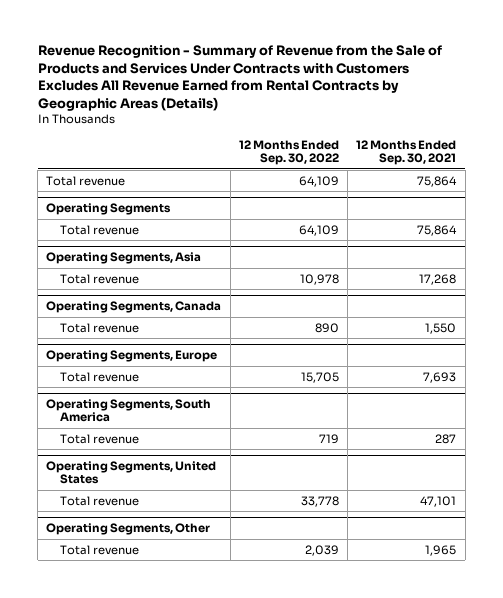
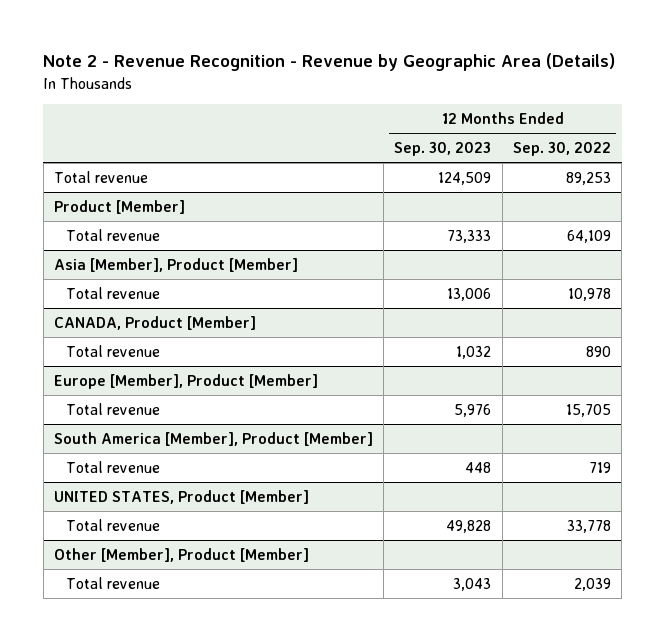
[37,45,442,111] Revenue Recognition - Summary of Revenue from the Sale of Products and Services Under Contracts with Customers Excludes All Revenue Earned from Rental Contracts by Geographic Areas (Details) -> [43,53,616,72] Note 2 - Revenue Recognition - Revenue by Geographic Area (Details)
[356,140,457,166] 12 Months Ended Sep. 30, 2021 -> none
none -> [394,142,492,157] Sep. 30, 2023
[46,203,172,216] Operating Segments -> none
[298,175,339,187] 64,109 -> [565,171,611,185] 89,253
none -> [53,199,185,214] Product [Member]
[46,252,202,265] Operating Segments, Asia -> none
none -> [53,257,298,272] Asia [Member], Product [Member]
[46,301,222,314] Operating Segments, Canada -> none
none -> [53,315,256,330] CANADA, Product [Member]
[46,350,218,363] Operating Segments, Europe -> none
none -> [53,373,318,389] Europe [Member], Product [Member]
[46,399,212,423] Operating Segments, South America -> none
none -> [53,431,373,446] South America [Member], Product [Member]
[46,461,217,485] Operating Segments, United States -> none
none -> [53,489,309,504] UNITED STATES, Product [Member]
[46,523,211,536] Operating Segments, Other -> none
none -> [53,547,309,562] Other [Member], Product [Member]

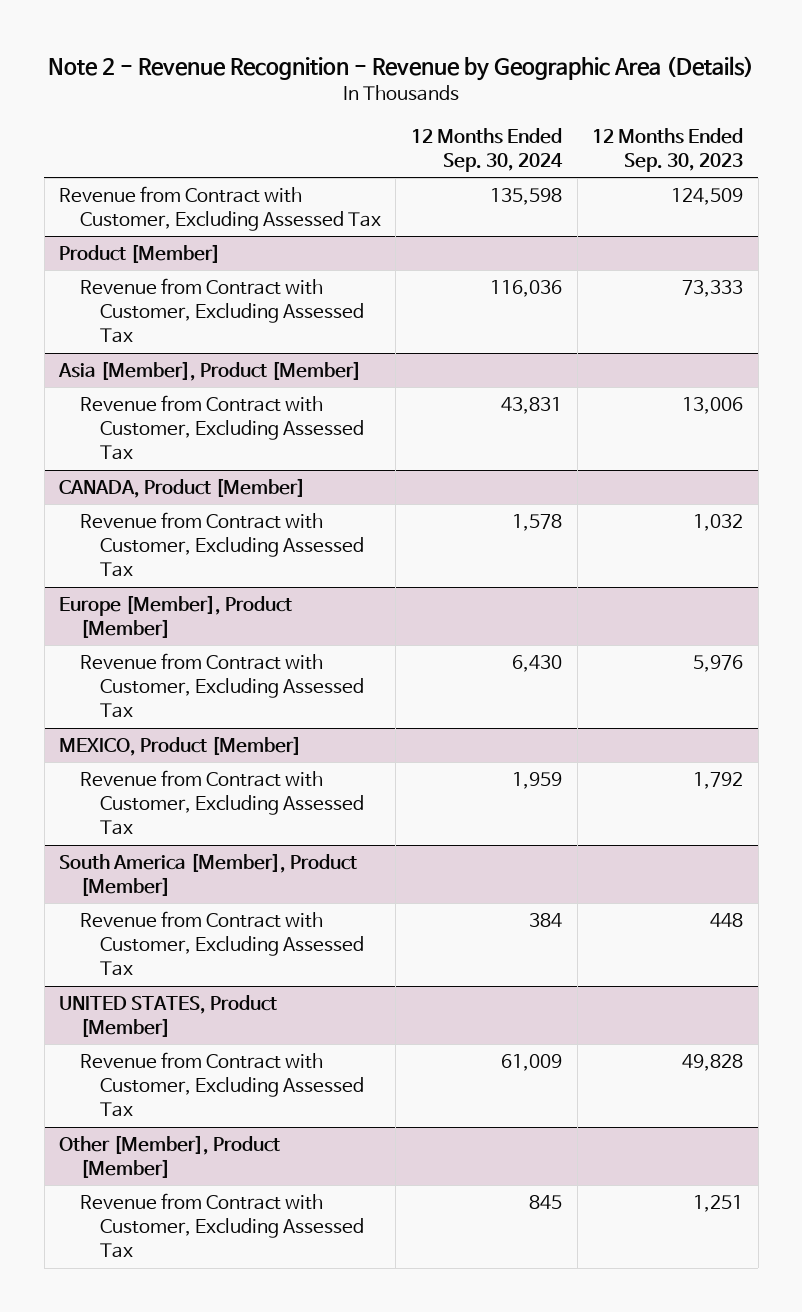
[512,142,611,157] Sep. 30, 2022 -> none
none -> [410,128,563,173] 12 Months Ended Sep. 30, 2024
[53,170,148,183] Total revenue -> [59,186,381,232] Revenue from Contract with Customer, Excluding Assessed Tax
[66,228,161,241] Total revenue -> [79,278,364,344] Revenue from Contract with Customer, Excluding Assessed Tax
[66,286,161,299] Total revenue -> [79,395,364,461] Revenue from Contract with Customer, Excluding Assessed Tax
[66,344,161,357] Total revenue -> [79,512,364,578] Revenue from Contract with Customer, Excluding Assessed Tax
[66,402,161,415] Total revenue -> [79,653,364,719] Revenue from Contract with Customer, Excluding Assessed Tax
none -> [59,736,302,757] MEXICO, Product [Member]
none -> [79,770,364,836] Revenue from Contract with Customer, Excluding Assessed Tax
[66,460,161,473] Total revenue -> [79,911,364,977] Revenue from Contract with Customer, Excluding Assessed Tax
[66,518,161,531] Total revenue -> [79,1052,364,1118] Revenue from Contract with Customer, Excluding Assessed Tax
[66,576,161,589] Total revenue -> none
none -> [79,1193,364,1259] Revenue from Contract with Customer, Excluding Assessed Tax

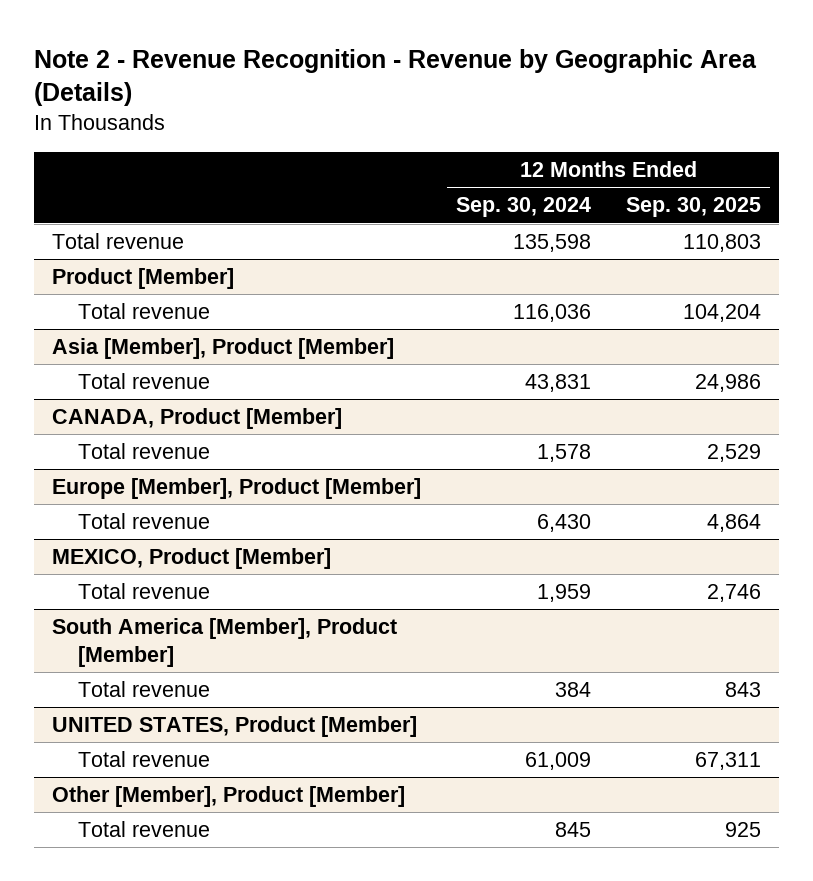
[592,128,744,173] 12 Months Ended Sep. 30, 2023 -> none
none -> [626,197,762,218] Sep. 30, 2025
[59,186,381,232] Revenue from Contract with Customer, Excluding Assessed Tax -> [51,233,184,250] Total revenue
[79,278,364,344] Revenue from Contract with Customer, Excluding Assessed Tax -> [77,303,210,320] Total revenue
[79,395,364,461] Revenue from Contract with Customer, Excluding Assessed Tax -> [77,373,210,390] Total revenue
[79,512,364,578] Revenue from Contract with Customer, Excluding Assessed Tax -> [77,443,210,460] Total revenue
[79,653,364,719] Revenue from Contract with Customer, Excluding Assessed Tax -> [77,513,210,530] Total revenue
[79,770,364,836] Revenue from Contract with Customer, Excluding Assessed Tax -> [77,583,210,600] Total revenue
[79,911,364,977] Revenue from Contract with Customer, Excluding Assessed Tax -> [77,681,210,698] Total revenue
[79,1052,364,1118] Revenue from Contract with Customer, Excluding Assessed Tax -> [77,751,210,768] Total revenue
[79,1193,364,1259] Revenue from Contract with Customer, Excluding Assessed Tax -> [77,821,210,838] Total revenue

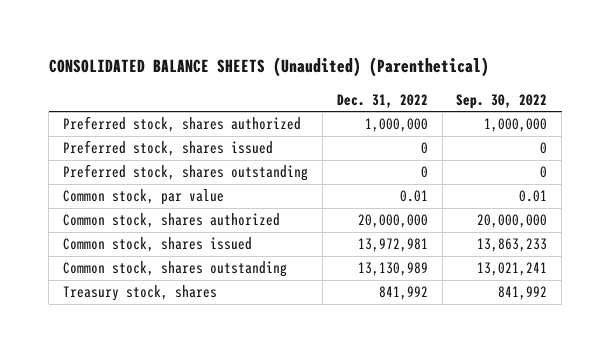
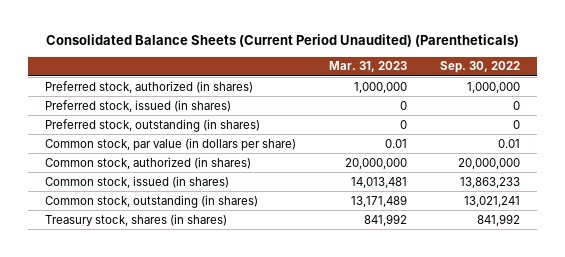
[48,57,489,78] CONSOLIDATED BALANCE SHEETS (Unaudited) (Parenthetical) -> [45,34,519,48] Consolidated Balance Sheets (Current Period Unaudited) (Parentheticals)
[336,93,428,108] Dec. 31, 2022 -> none
none -> [329,61,408,73] Mar. 31, 2023
[63,116,302,133] Preferred stock, shares authorized -> [44,80,253,93] Preferred stock, authorized (in shares)
[63,140,274,157] Preferred stock, shares issued -> [44,99,231,112] Preferred stock, issued (in shares)
[63,164,309,182] Preferred stock, shares outstanding -> [44,118,260,132] Preferred stock, outstanding (in shares)
[63,189,225,206] Common stock, par value -> [44,137,296,151] Common stock, par value (in dollars per share)
[63,213,281,229] Common stock, shares authorized -> [44,156,251,169] Common stock, authorized (in shares)
[63,237,253,253] Common stock, shares issued -> [44,175,229,188] Common stock, issued (in shares)
[63,261,288,278] Common stock, shares outstanding -> [44,194,258,208] Common stock, outstanding (in shares)
[63,285,218,302] Treasury stock, shares -> [44,213,227,226] Treasury stock, shares (in shares)

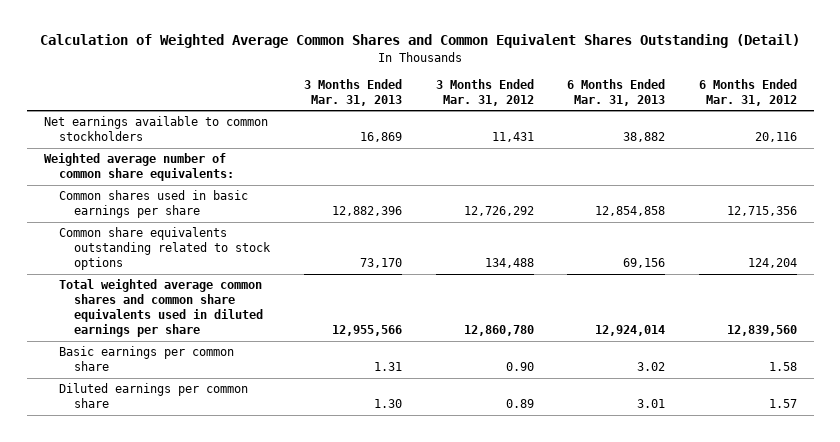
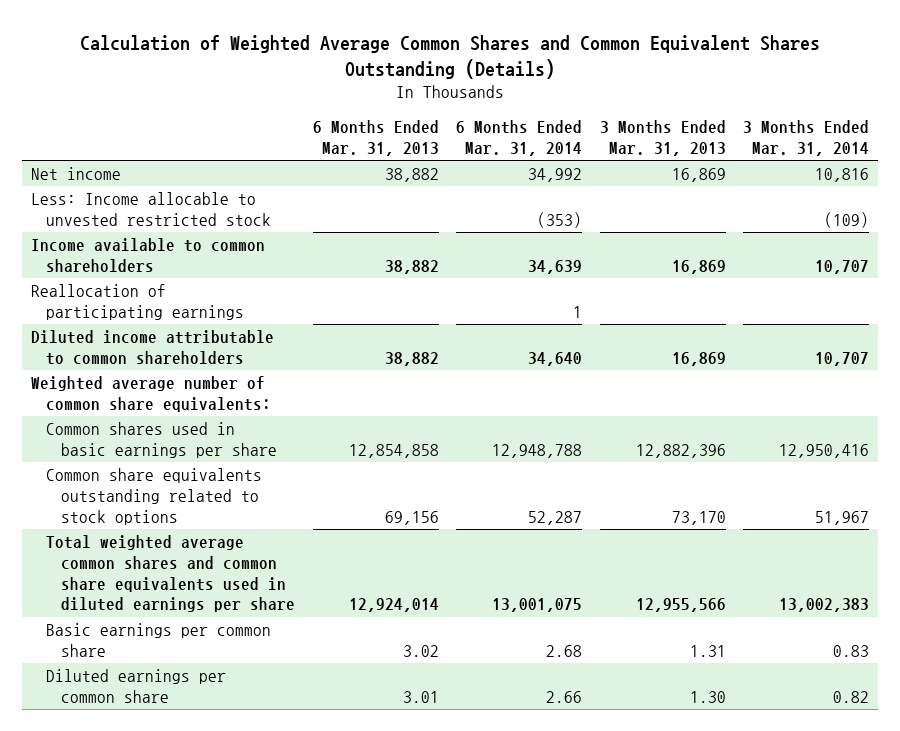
[40,34,801,49] Calculation of Weighted Average Common Shares and Common Equivalent Shares Outstanding (Detail) -> [80,34,821,79] Calculation of Weighted Average Common Shares and Common Equivalent Shares Outstanding (Details)
[435,78,534,106] 3 Months Ended Mar. 31, 2012 -> none
[698,78,797,106] 6 Months Ended Mar. 31, 2012 -> none
none -> [456,120,583,157] 6 Months Ended Mar. 31, 2014
none -> [742,120,869,157] 3 Months Ended Mar. 31, 2014
[43,116,268,142] Net earnings available to common stockholders -> [31,167,122,181] Net income
none -> [31,192,272,226] Less: Income allocable to unvested restricted stock
none -> [31,238,266,272] Income available to common shareholders
none -> [31,284,245,320] Reallocation of participating earnings
none -> [31,330,275,365] Diluted income attributable to common shareholders

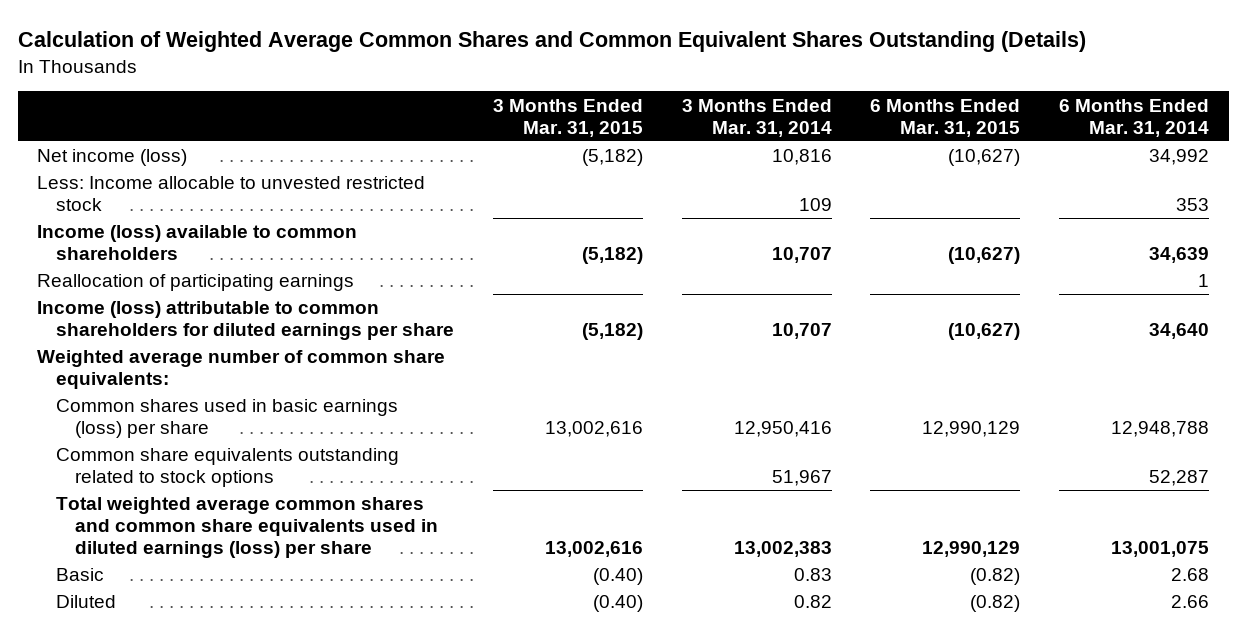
[312,120,439,157] 6 Months Ended Mar. 31, 2013 -> none
[599,120,726,157] 3 Months Ended Mar. 31, 2013 -> none
none -> [492,98,643,137] 3 Months Ended Mar. 31, 2015
none -> [870,98,1021,137] 6 Months Ended Mar. 31, 2015
[31,167,122,181] Net income -> [37,149,188,167] Net income (loss)
[537,211,583,228] (353) -> [1176,198,1210,212] 353
[823,211,869,228] (109) -> [798,198,832,212] 109
[31,238,266,272] Income available to common shareholders -> [37,225,358,261] Income (loss) available to common shareholders
[31,330,275,365] Diluted income attributable to common shareholders -> [37,301,455,341] Income (loss) attributable to common shareholders for diluted earnings per share
[46,422,278,458] Common shares used in basic earnings per share -> [56,399,399,439] Common shares used in basic earnings (loss) per share
[46,535,296,613] Total weighted average common shares and common share equivalents used in diluted earnings per share -> [56,497,439,559] Total weighted average common shares and common share equivalents used in diluted earnings (loss) per share
[46,623,272,657] Basic earnings per common share -> [56,568,105,582] Basic
[46,669,227,703] Diluted earnings per common share -> [56,595,117,609] Diluted

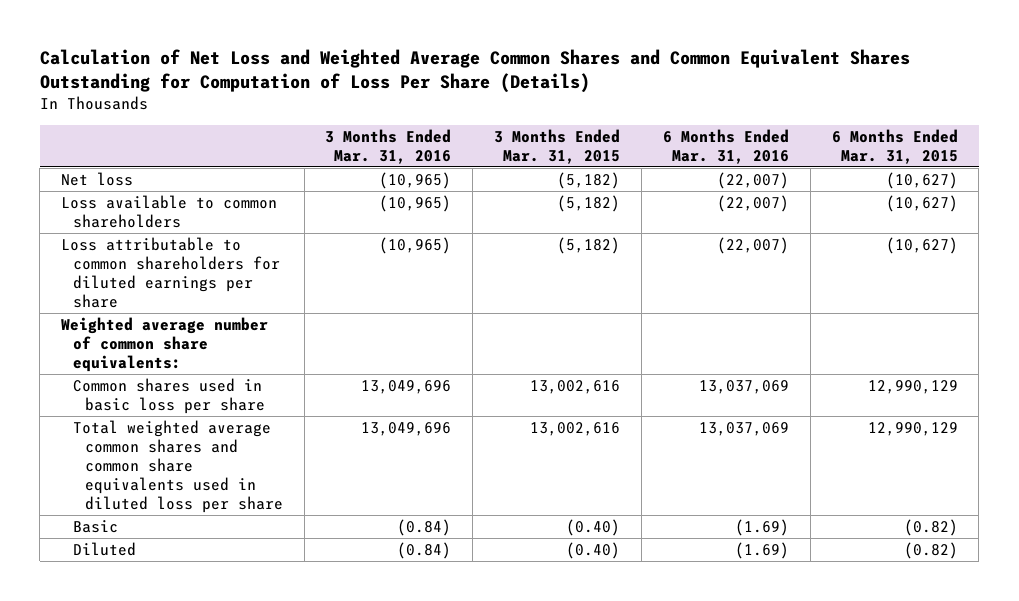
[17,31,1086,53] Calculation of Weighted Average Common Shares and Common Equivalent Shares Outstanding (Details) -> [39,48,910,94] Calculation of Net Loss and Weighted Average Common Shares and Common Equivalent Shares Outstanding for Computation of Loss Per Share (Details)
[681,98,832,137] 3 Months Ended Mar. 31, 2014 -> none
[1059,98,1210,137] 6 Months Ended Mar. 31, 2014 -> none
none -> [325,128,452,164] 3 Months Ended Mar. 31, 2016
none -> [662,128,789,164] 6 Months Ended Mar. 31, 2016
[37,176,426,212] Less: Income allocable to unvested restricted stock -> none
[37,274,355,292] Reallocation of participating earnings -> none
[37,149,188,167] Net income (loss) -> [61,172,134,187] Net loss
[37,225,358,261] Income (loss) available to common shareholders -> [61,195,278,228] Loss available to common shareholders
[37,301,455,341] Income (loss) attributable to common shareholders for diluted earnings per share -> [61,237,280,308] Loss attributable to common shareholders for diluted earnings per share
[56,448,400,488] Common share equivalents outstanding related to stock options -> none
[56,399,399,439] Common shares used in basic earnings (loss) per share -> [72,378,265,414] Common shares used in basic loss per share
[56,497,439,559] Total weighted average common shares and common share equivalents used in diluted earnings (loss) per share -> [72,420,283,513] Total weighted average common shares and common share equivalents used in diluted loss per share

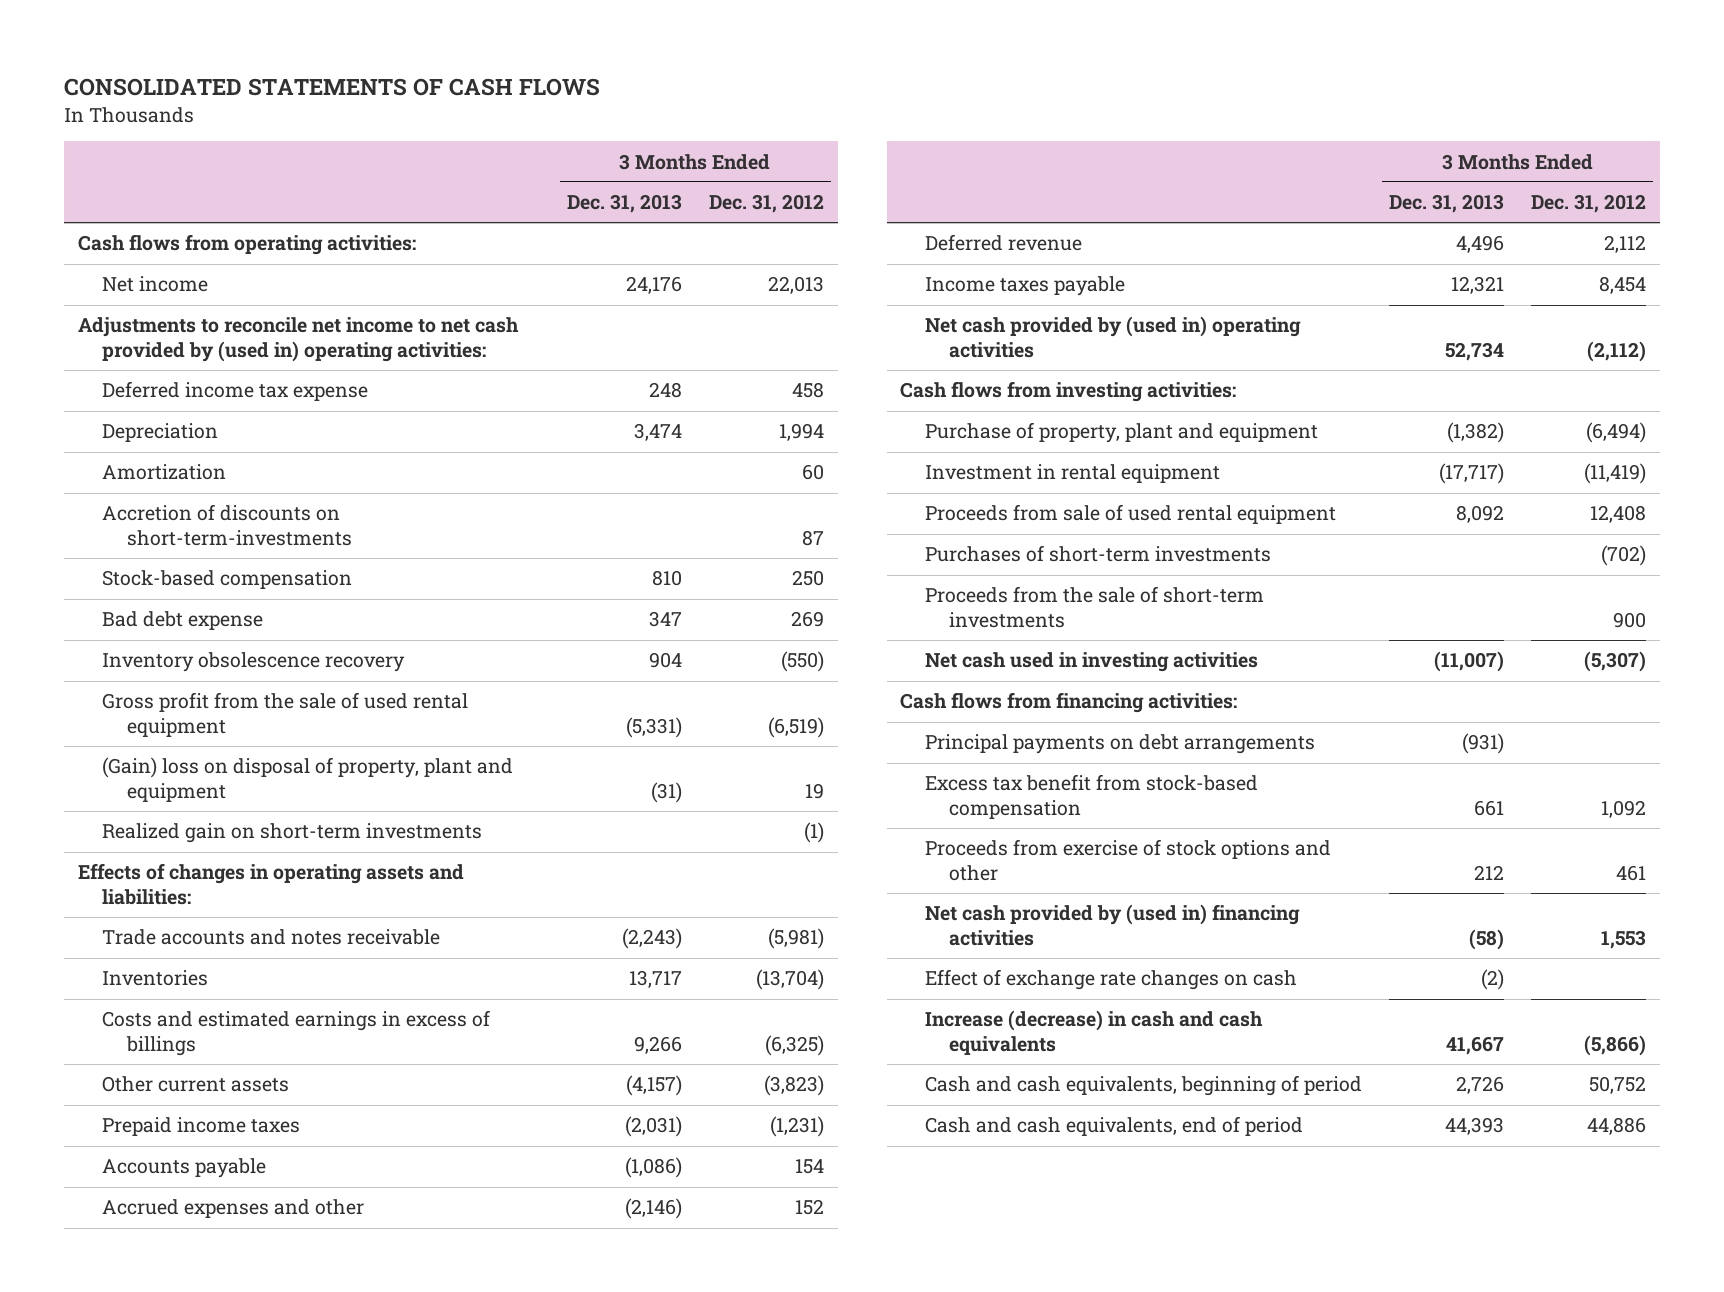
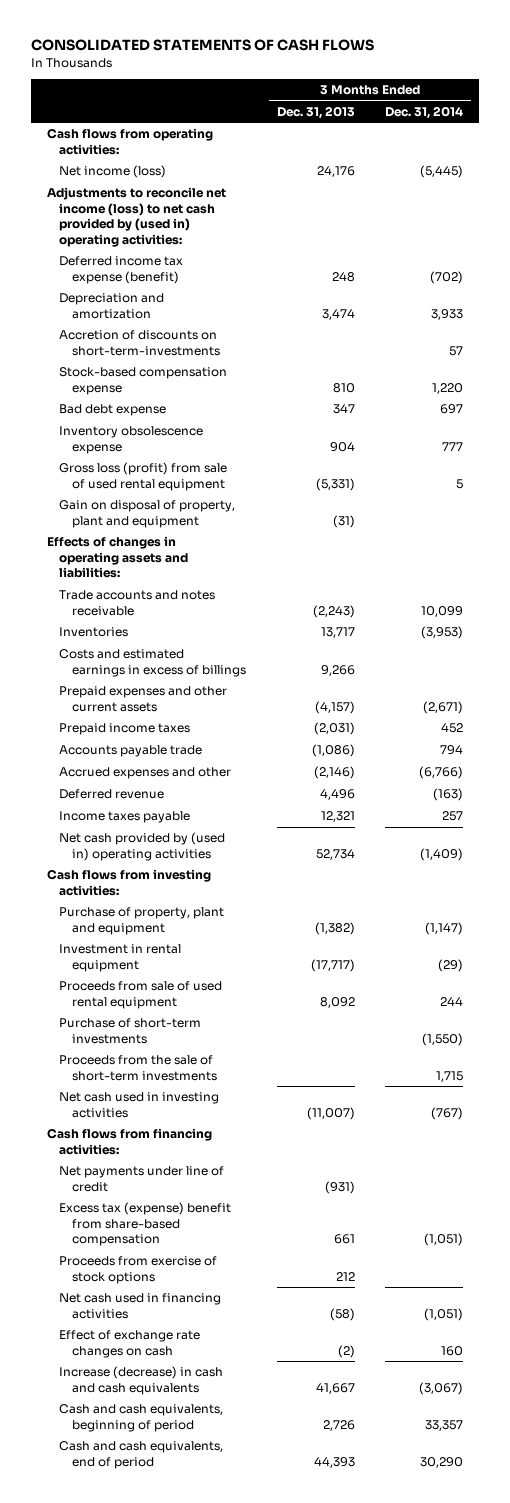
[708,194,824,214] Dec. 31, 2012 -> none
none -> [385,105,464,119] Dec. 31, 2014
[102,464,227,481] Amortization -> none
[102,276,209,293] Net income -> [59,165,167,179] Net income (loss)
[77,317,519,363] Adjustments to reconcile net income to net cash provided by (used in) operating activities: -> [46,187,226,247] Adjustments to reconcile net income (loss) to net cash provided by (used in) operating activities:
[102,381,369,402] Deferred income tax expense -> [59,256,184,284] Deferred income tax expense (benefit)
[102,423,219,443] Depreciation -> [59,293,165,319] Depreciation and amortization
[102,570,353,590] Stock-based compensation -> [59,367,228,395] Stock-based compensation expense
[102,823,483,844] Realized gain on short-term investments -> none
[102,652,406,673] Inventory obsolescence recovery -> [59,426,204,454] Inventory obsolescence expense
[102,692,469,738] Gross profit from the sale of used rental equipment -> [59,462,228,491] Gross loss (profit) from sale of used rental equipment
[102,757,514,803] (Gain) loss on disposal of property, plant and equipment -> [59,500,236,528] Gain on disposal of property, plant and equipment
[102,1076,290,1093] Other current assets -> [59,686,228,712] Prepaid expenses and other current assets
[102,1158,267,1179] Accounts payable -> [59,745,203,758] Accounts payable trade
[924,545,1271,563] Purchases of short-term investments -> [59,1018,202,1044] Purchase of short-term investments
[924,734,1315,755] Principal payments on debt arrangements -> [59,1166,225,1192] Net payments under line of credit
[924,774,1258,820] Excess tax benefit from stock-based compensation -> [59,1202,232,1247] Excess tax (expense) benefit from share-based compensation
[924,839,1331,882] Proceeds from exercise of stock options and other -> [59,1256,218,1284] Proceeds from exercise of stock options
[924,904,1300,947] Net cash provided by (used in) financing activities -> [59,1293,222,1319] Net cash used in financing activities

